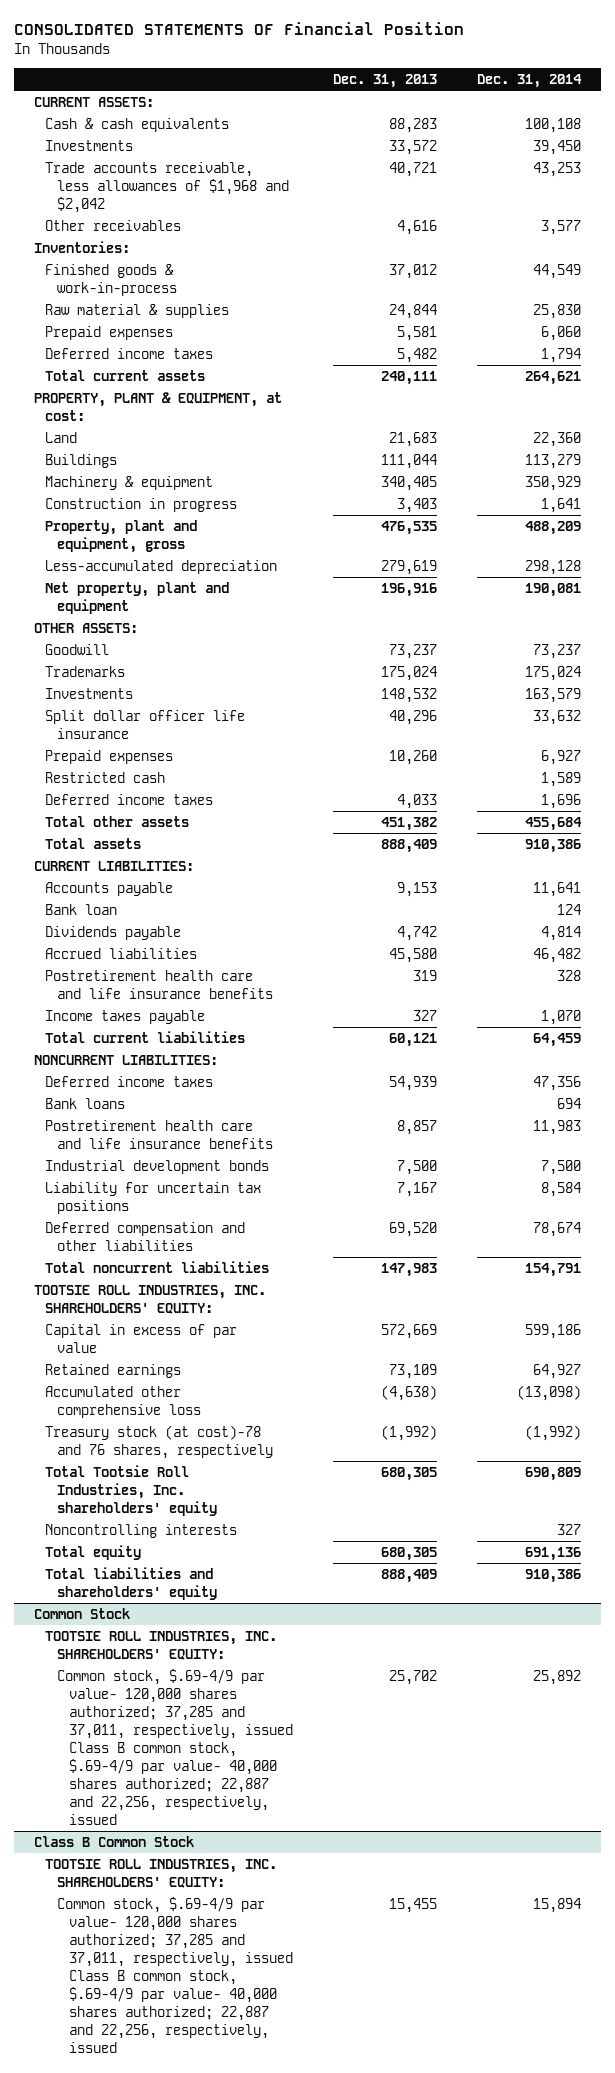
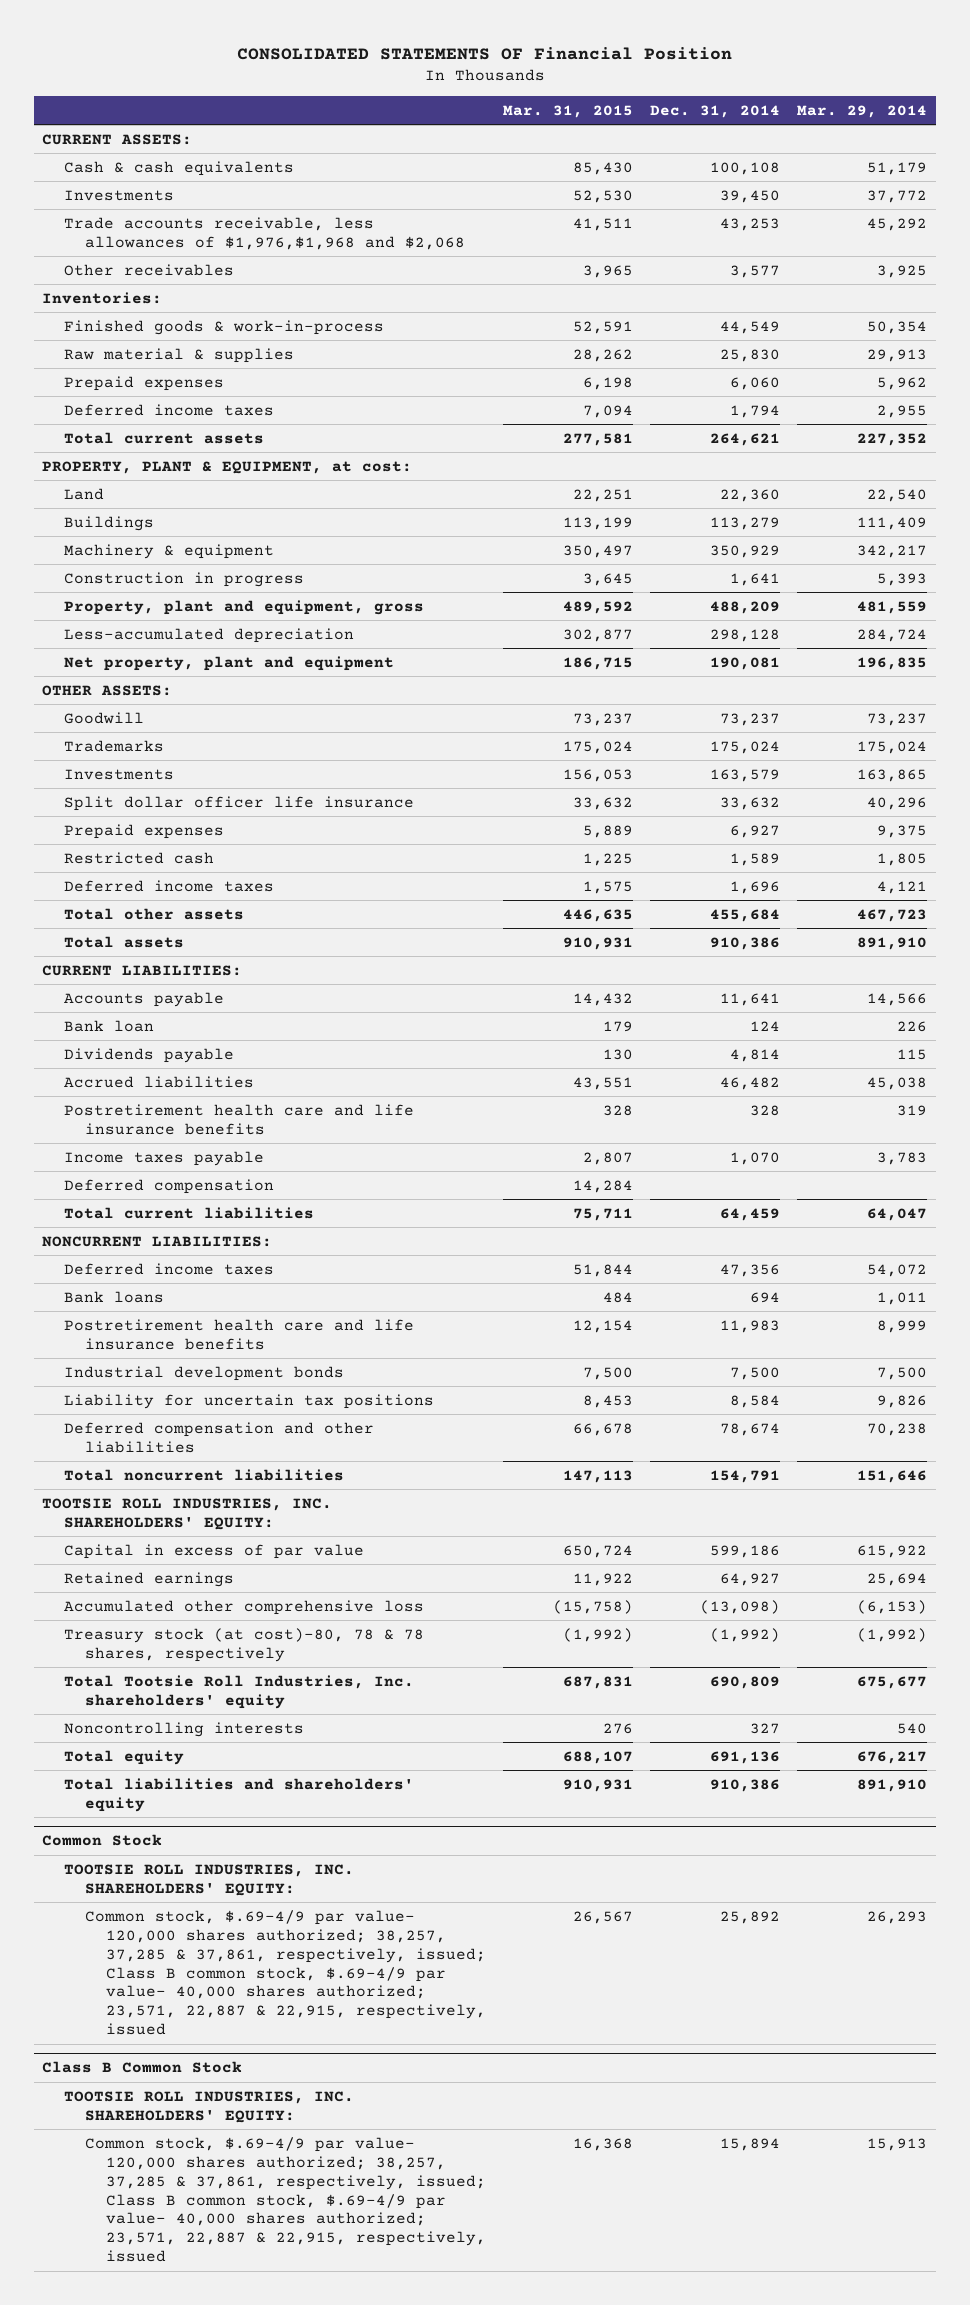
[332,74,437,89] Dec. 31, 2013 -> none
none -> [503,104,634,118] Mar. 31, 2015
none -> [797,104,928,118] Mar. 29, 2014
[45,161,290,213] Trade accounts receivable, less allowances of $1,968 and $2,042 -> [63,216,466,250] Trade accounts receivable, less allowances of $1,976,$1,968 and $2,068
none -> [63,1178,274,1194] Deferred compensation
[45,1424,274,1459] Treasury stock (at cost)-78 and 76 shares, respectively -> [63,1627,424,1662] Treasury stock (at cost)-80, 78 & 78 shares, respectively
[57,1668,293,1825] Common stock, $.69-4/9 par value- 120,000 shares authorized; 37,285 and 37,011, respectively, issued Class B common stock, $.69-4/9 par value- 40,000 shares authorized; 22,887 and 22,256, respectively, issued -> [85,1909,487,2036] Common stock, $.69-4/9 par value- 120,000 shares authorized; 38,257, 37,285 & 37,861, respectively, issued; Class B common stock, $.69-4/9 par value- 40,000 shares authorized; 23,571, 22,887 & 22,915, respectively, issued
[57,1896,293,2053] Common stock, $.69-4/9 par value- 120,000 shares authorized; 37,285 and 37,011, respectively, issued Class B common stock, $.69-4/9 par value- 40,000 shares authorized; 22,887 and 22,256, respectively, issued -> [85,2136,487,2263] Common stock, $.69-4/9 par value- 120,000 shares authorized; 38,257, 37,285 & 37,861, respectively, issued; Class B common stock, $.69-4/9 par value- 40,000 shares authorized; 23,571, 22,887 & 22,915, respectively, issued

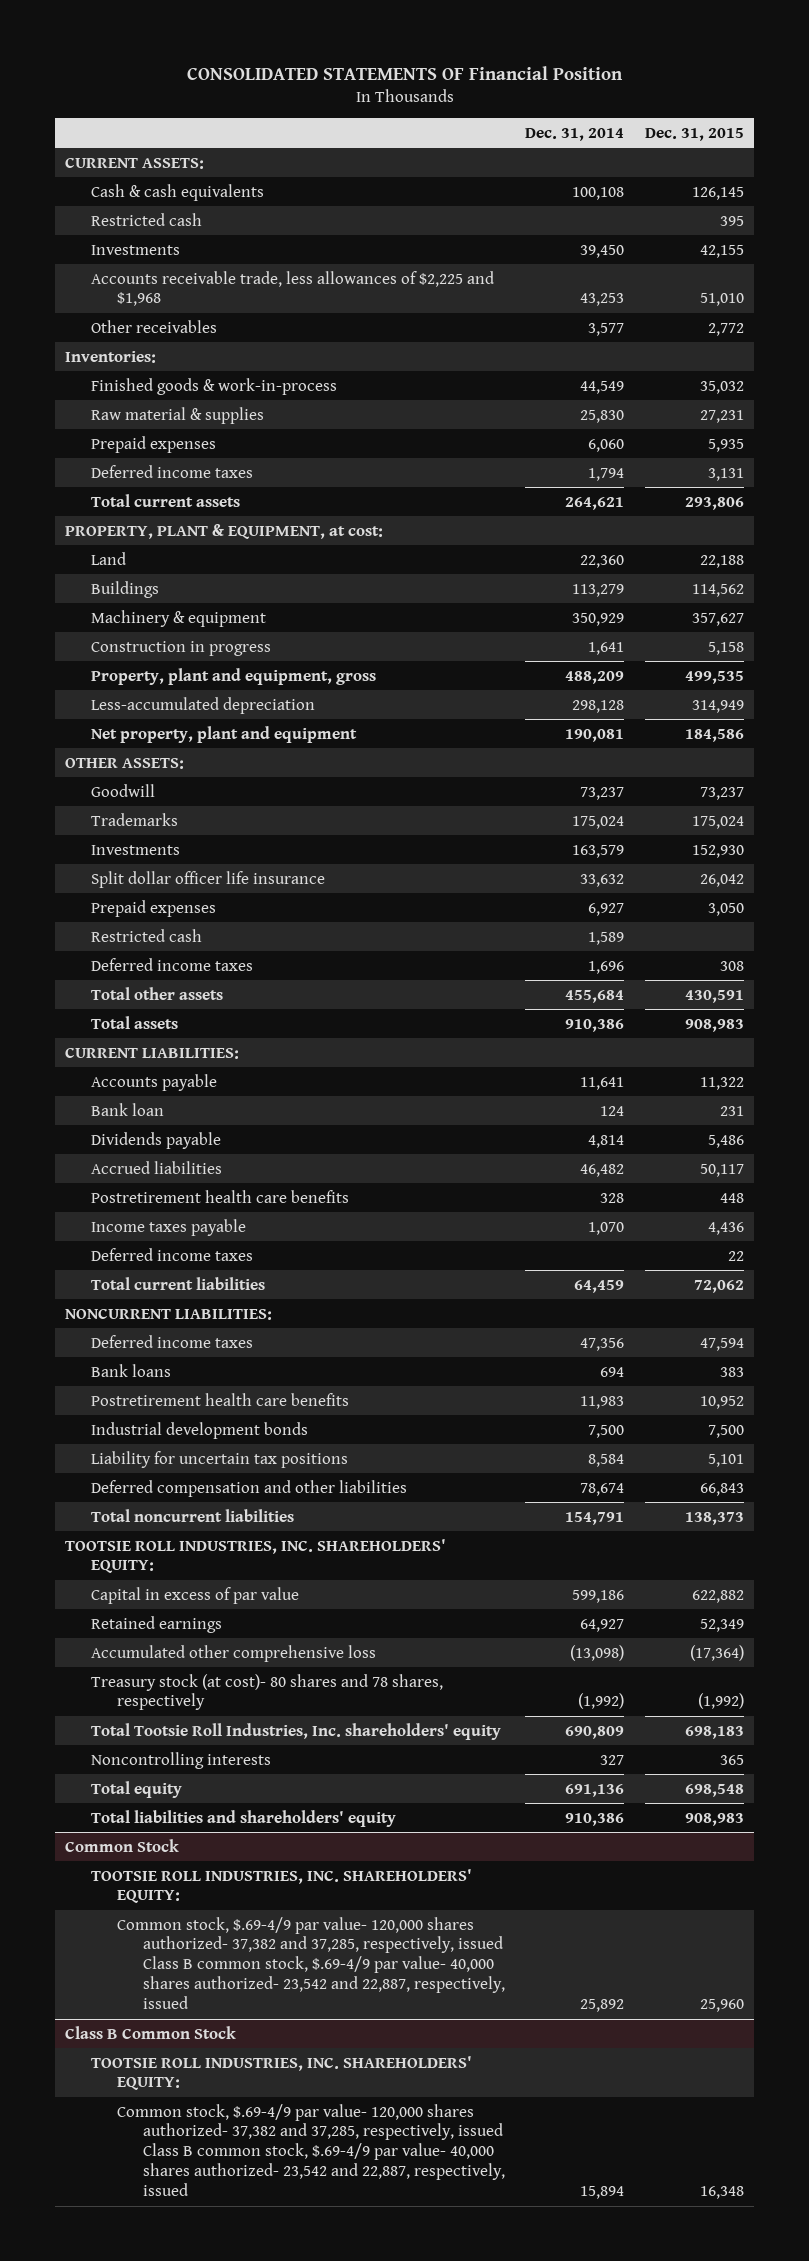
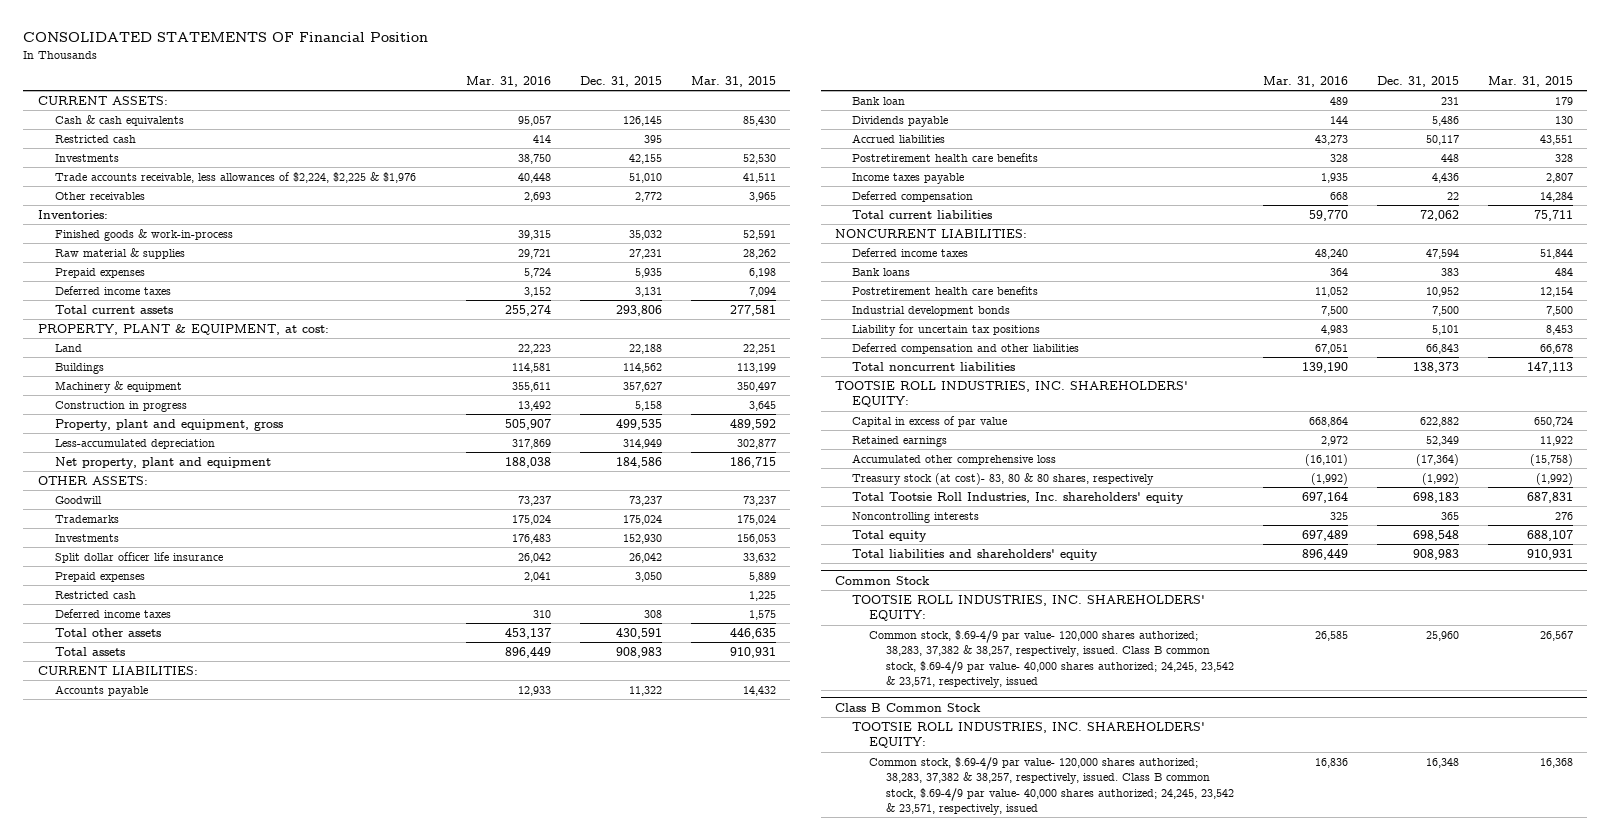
[525,127,625,141] Dec. 31, 2014 -> none
none -> [465,75,551,87] Mar. 31, 2016
none -> [690,75,776,87] Mar. 31, 2015
[90,270,494,307] Accounts receivable trade, less allowances of $2,225 and $1,968 -> [54,171,416,183] Trade accounts receivable, less allowances of $2,224, $2,225 & $1,976
[90,1247,253,1261] Deferred income taxes -> none
none -> [851,190,973,202] Deferred compensation
[90,1673,443,1711] Treasury stock (at cost)- 80 shares and 78 shares, respectively -> [851,472,1154,485] Treasury stock (at cost)- 83, 80 & 80 shares, respectively
[116,1916,505,2010] Common stock, $.69-4/9 par value- 120,000 shares authorized- 37,382 and 37,285, respectively, issued Class B common stock, $.69-4/9 par value- 40,000 shares authorized- 23,542 and 22,887, respectively, issued -> [868,629,1234,688] Common stock, $.69-4/9 par value- 120,000 shares authorized; 38,283, 37,382 & 38,257, respectively, issued. Class B common stock, $.69-4/9 par value- 40,000 shares authorized; 24,245, 23,542 & 23,571, respectively, issued
[116,2103,505,2197] Common stock, $.69-4/9 par value- 120,000 shares authorized- 37,382 and 37,285, respectively, issued Class B common stock, $.69-4/9 par value- 40,000 shares authorized- 23,542 and 22,887, respectively, issued -> [868,756,1234,815] Common stock, $.69-4/9 par value- 120,000 shares authorized; 38,283, 37,382 & 38,257, respectively, issued. Class B common stock, $.69-4/9 par value- 40,000 shares authorized; 24,245, 23,542 & 23,571, respectively, issued

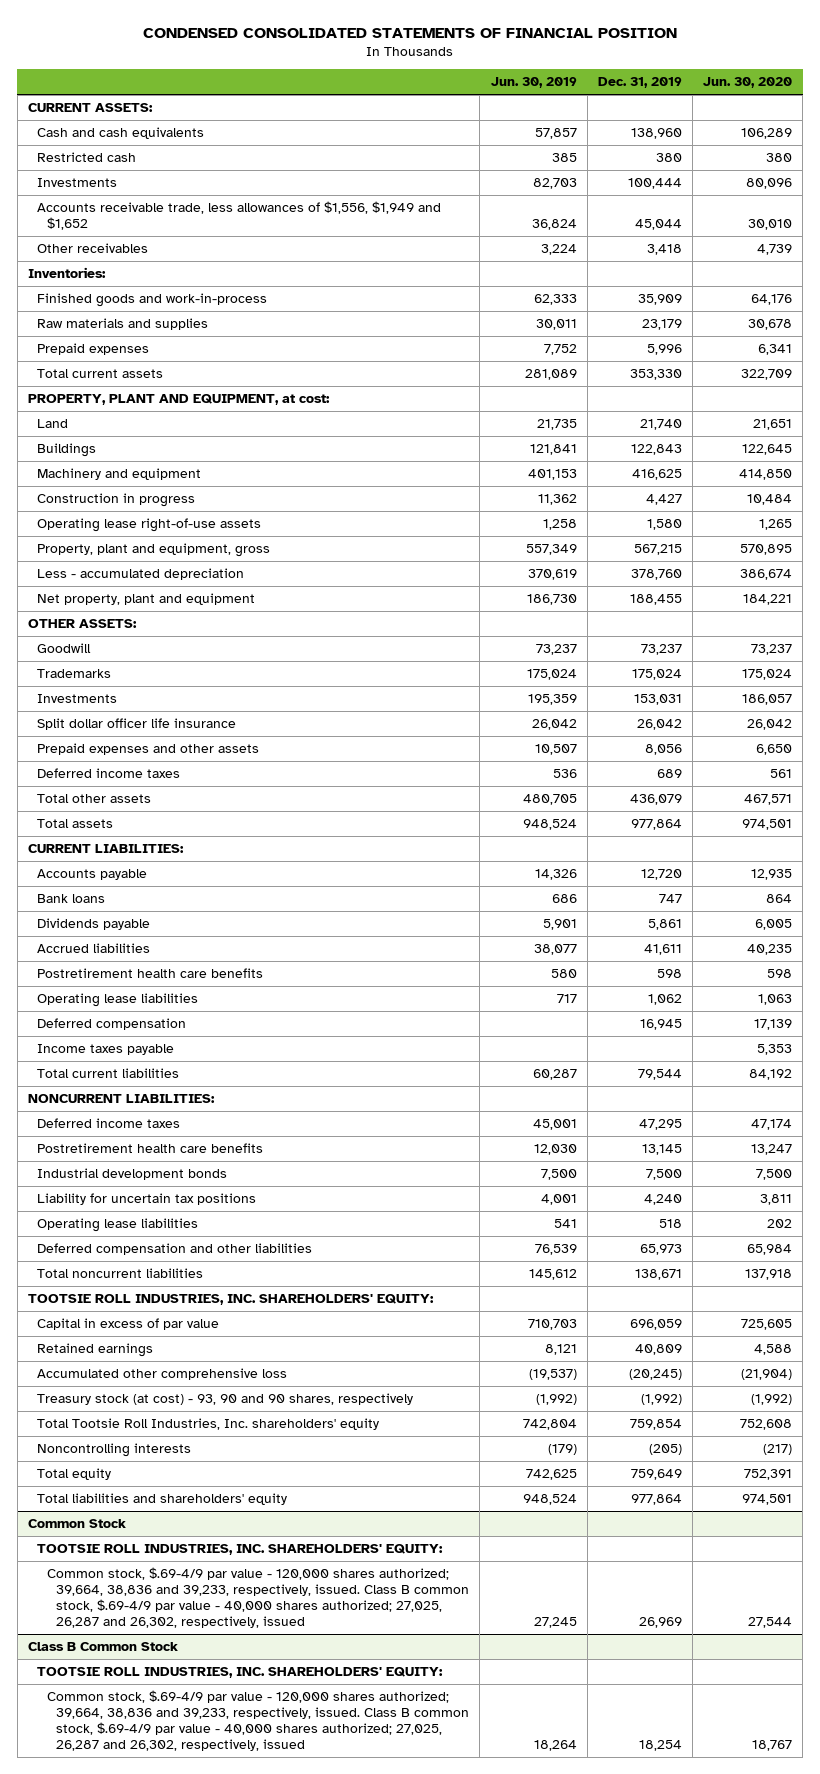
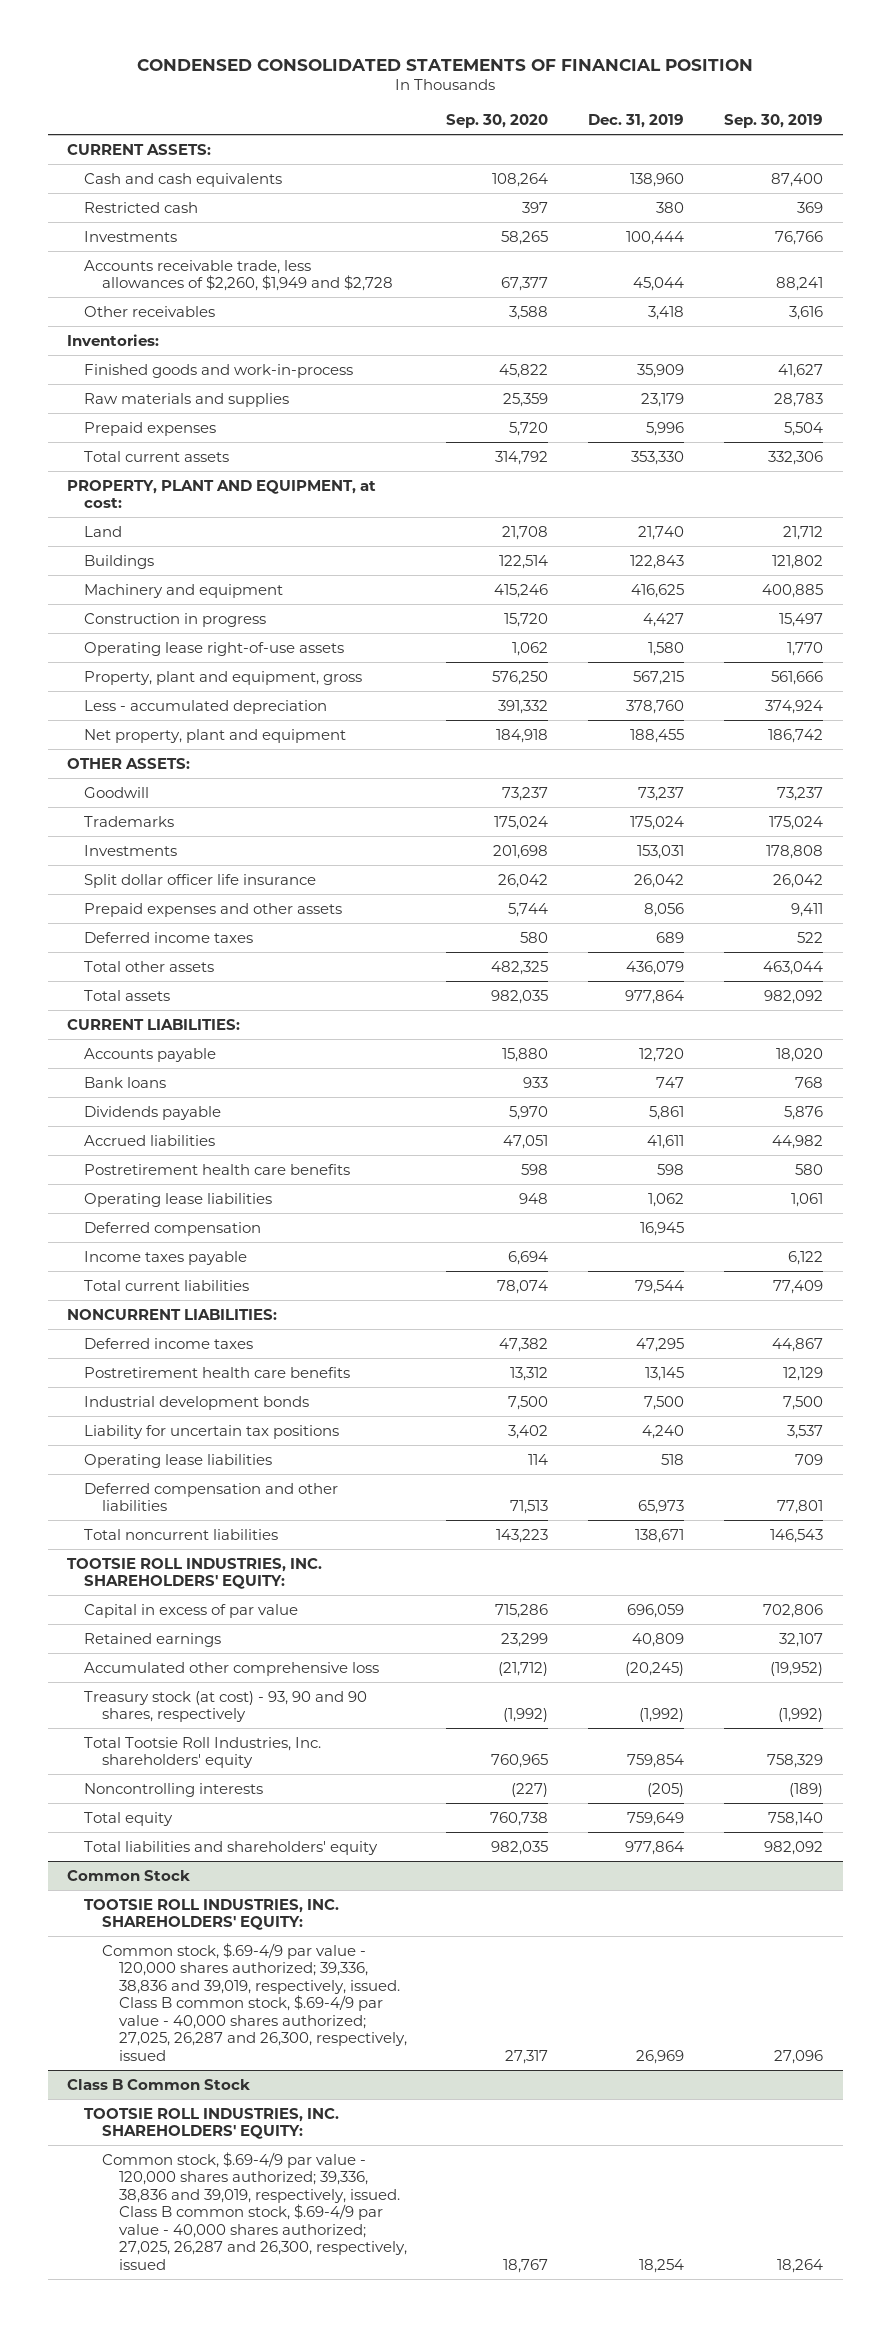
[490,77,577,89] Jun. 30, 2019 -> none
[703,77,793,89] Jun. 30, 2020 -> none
none -> [446,113,549,128] Sep. 30, 2020
none -> [723,113,823,128] Sep. 30, 2019
[37,201,442,231] Accounts receivable trade, less allowances of $1,556, $1,949 and $1,652 -> [84,259,393,292] Accounts receivable trade, less allowances of $2,260, $1,949 and $2,728
[46,1567,470,1629] Common stock, $.69-4/9 par value - 120,000 shares authorized; 39,664, 38,836 and 39,233, respectively, issued. Class B common stock, $.69-4/9 par value - 40,000 shares authorized; 27,025, 26,287 and 26,302, respectively, issued -> [101,1942,407,2061] Common stock, $.69-4/9 par value - 120,000 shares authorized; 39,336, 38,836 and 39,019, respectively, issued. Class B common stock, $.69-4/9 par value - 40,000 shares authorized; 27,025, 26,287 and 26,300, respectively, issued
[46,1690,470,1752] Common stock, $.69-4/9 par value - 120,000 shares authorized; 39,664, 38,836 and 39,233, respectively, issued. Class B common stock, $.69-4/9 par value - 40,000 shares authorized; 27,025, 26,287 and 26,302, respectively, issued -> [101,2151,407,2270] Common stock, $.69-4/9 par value - 120,000 shares authorized; 39,336, 38,836 and 39,019, respectively, issued. Class B common stock, $.69-4/9 par value - 40,000 shares authorized; 27,025, 26,287 and 26,300, respectively, issued

